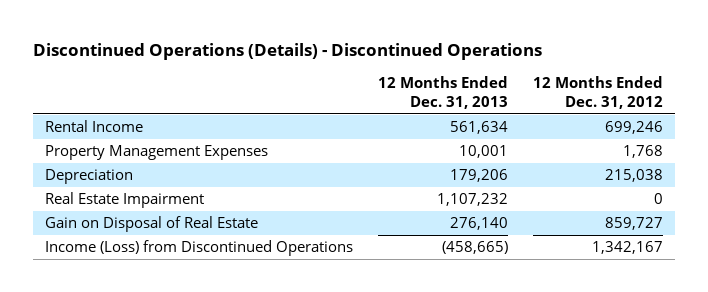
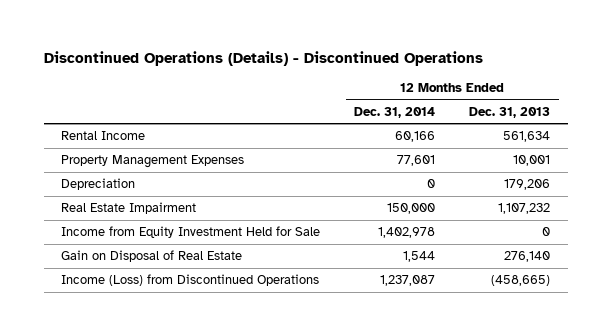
[533,76,664,110] 12 Months Ended Dec. 31, 2012 -> none
none -> [354,106,436,118] Dec. 31, 2014
none -> [60,226,320,239] Income from Equity Investment Held for Sale

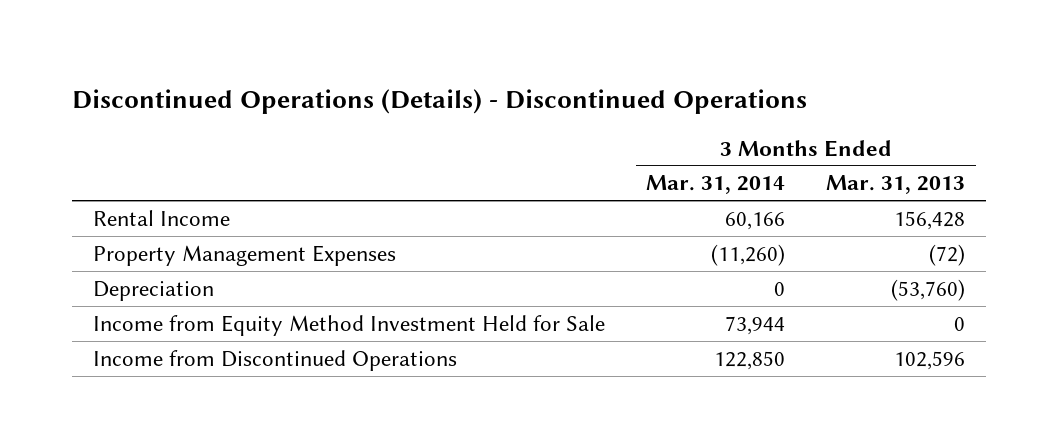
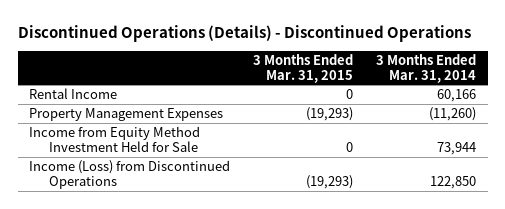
[826,175,966,195] Mar. 31, 2013 -> none
none -> [253,53,354,83] 3 Months Ended Mar. 31, 2015
[92,280,214,301] Depreciation -> none
[92,349,457,371] Income from Discontinued Operations -> [29,160,231,190] Income (Loss) from Discontinued Operations

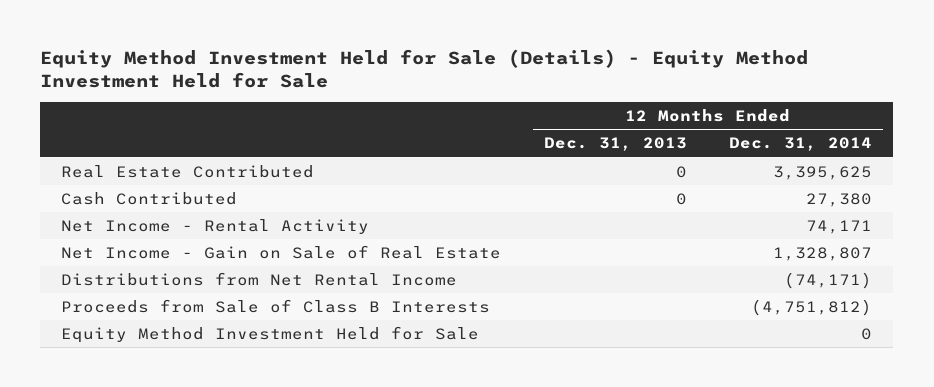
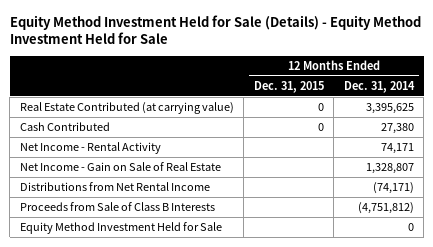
[543,137,687,152] Dec. 31, 2013 -> none
none -> [253,80,324,93] Dec. 31, 2015
[61,164,315,178] Real Estate Contributed -> [19,102,234,115] Real Estate Contributed (at carrying value)

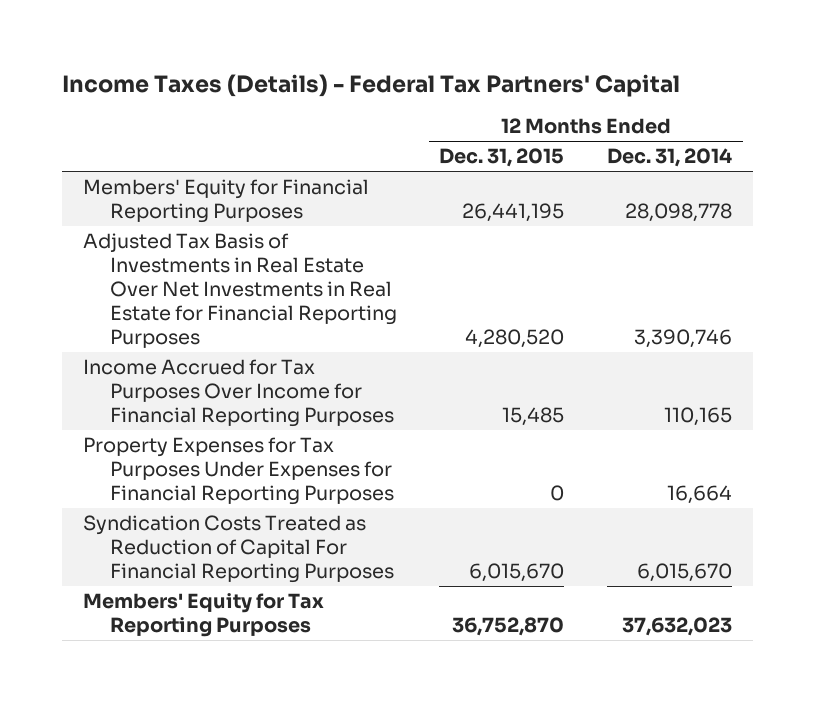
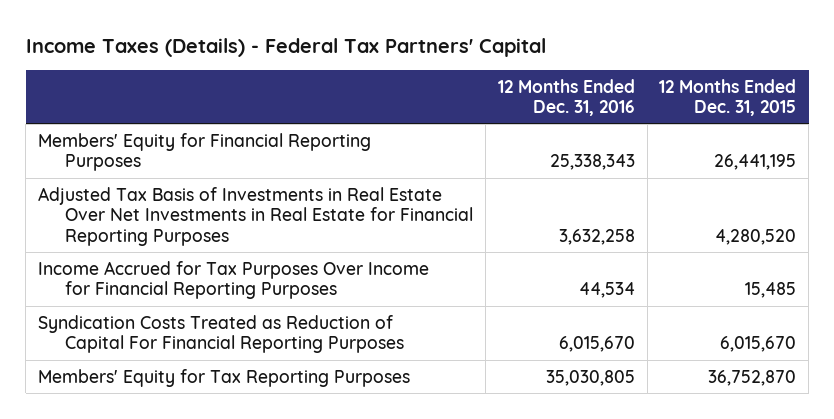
[606,148,732,168] Dec. 31, 2014 -> none
none -> [497,78,635,117] 12 Months Ended Dec. 31, 2016
[82,437,394,505] Property Expenses for Tax Purposes Under Expenses for Financial Reporting Purposes -> none

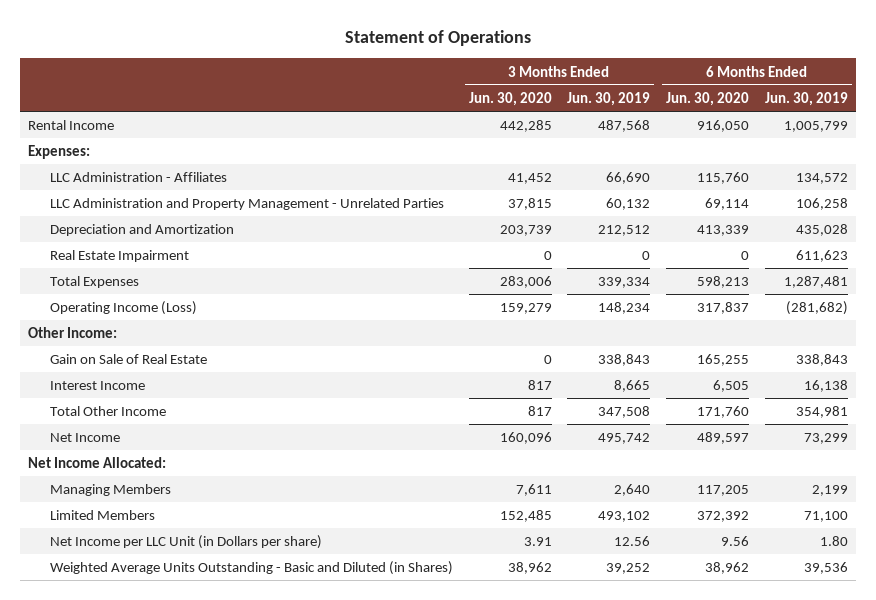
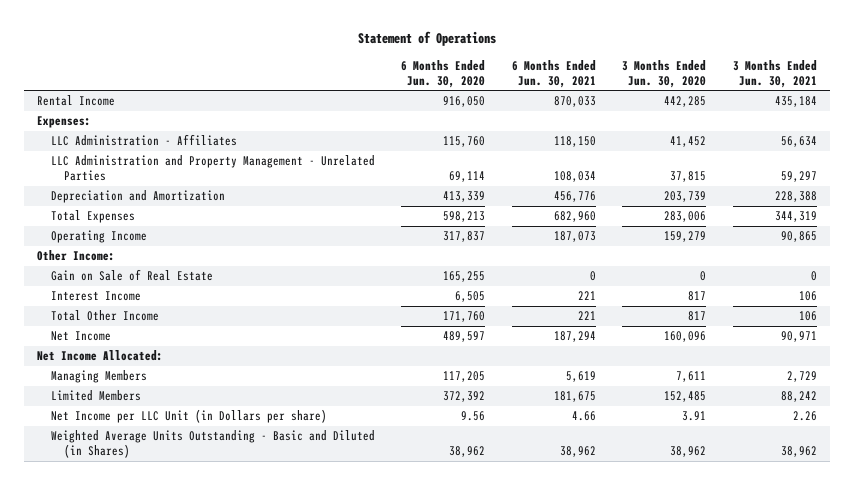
[567,91,651,106] Jun. 30, 2019 -> none
[764,91,848,106] Jun. 30, 2019 -> none
none -> [511,60,596,88] 6 Months Ended Jun. 30, 2021
none -> [732,60,817,88] 3 Months Ended Jun. 30, 2021
[49,250,189,263] Real Estate Impairment -> none
[49,301,197,316] Operating Income (Loss) -> [50,230,147,244] Operating Income

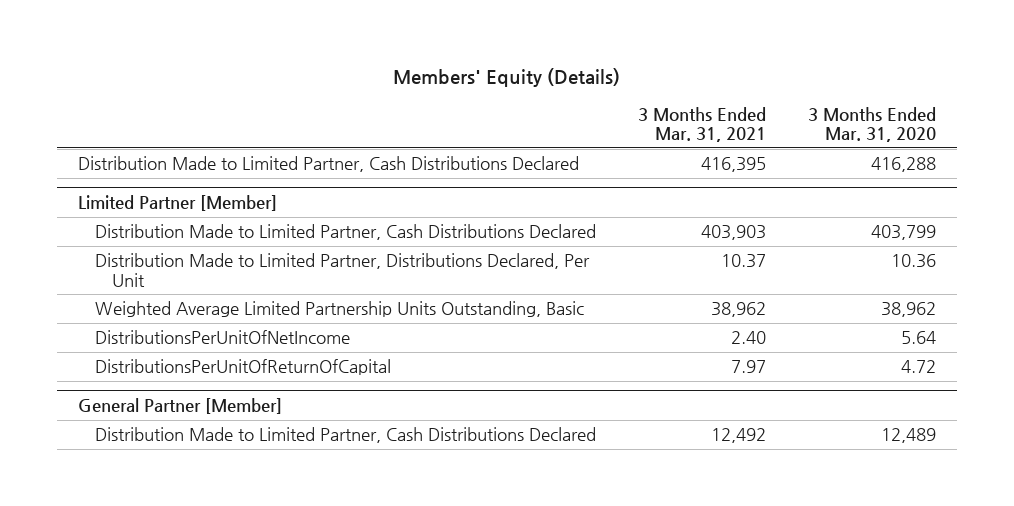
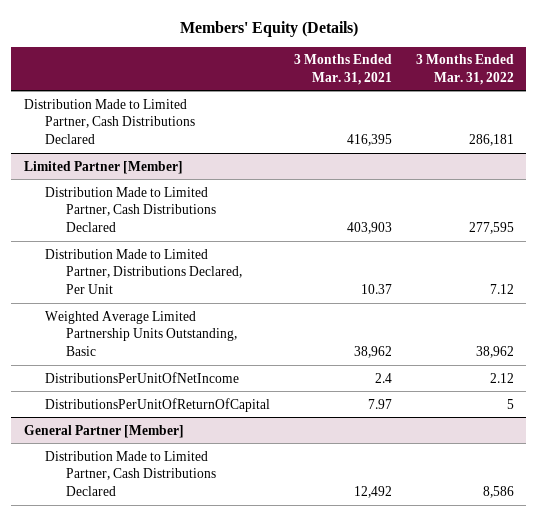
[808,106,937,143] 3 Months Ended Mar. 31, 2020 -> none
none -> [416,54,515,85] 3 Months Ended Mar. 31, 2022
[731,331,767,345] 2.40 -> [374,372,392,383] 2.4

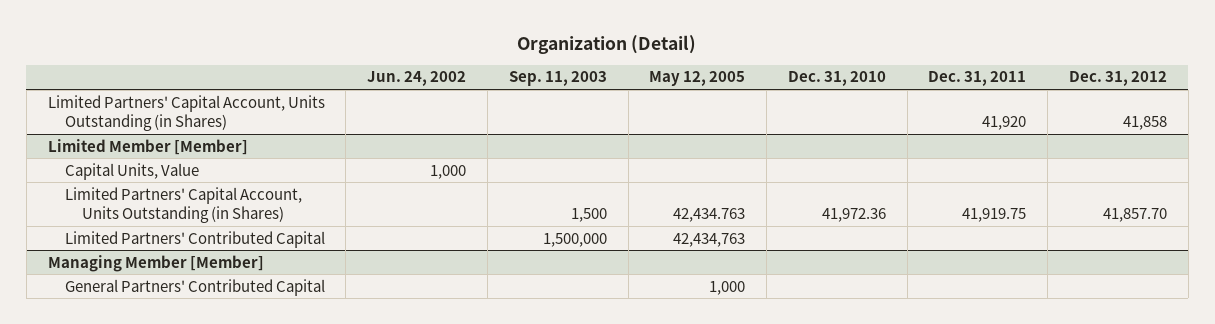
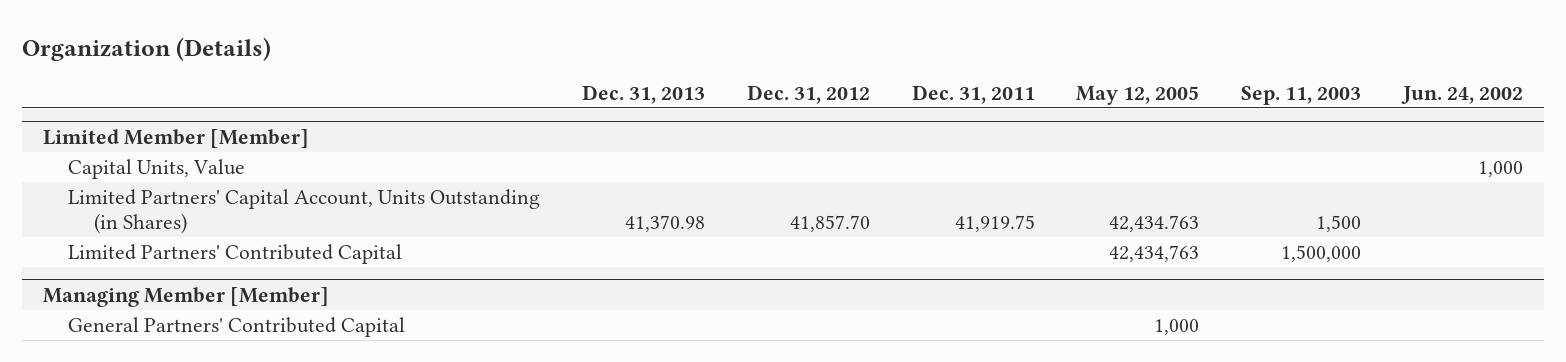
[517,34,697,54] Organization (Detail) -> [22,37,272,62] Organization (Details)
[787,71,886,87] Dec. 31, 2010 -> none
none -> [582,84,706,104] Dec. 31, 2013
[47,94,325,131] Limited Partners' Capital Account, Units Outstanding (in Shares) -> none

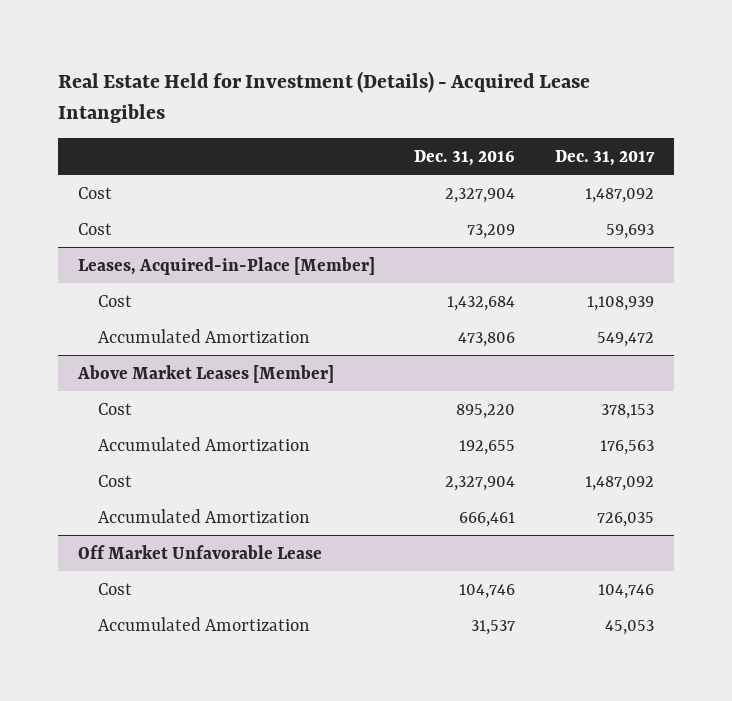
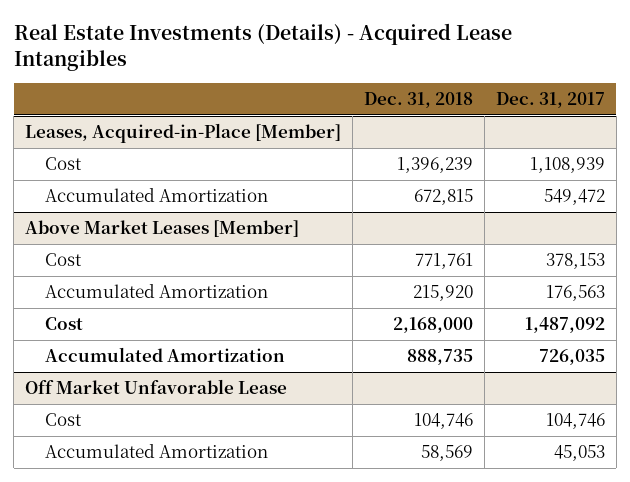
[58,71,591,123] Real Estate Held for Investment (Details) - Acquired Lease Intangibles -> [13,22,512,71] Real Estate Investments (Details) - Acquired Lease Intangibles
[414,149,516,166] Dec. 31, 2016 -> none
none -> [363,91,473,108] Dec. 31, 2018
[77,186,112,199] Cost -> none
[77,222,112,235] Cost -> none

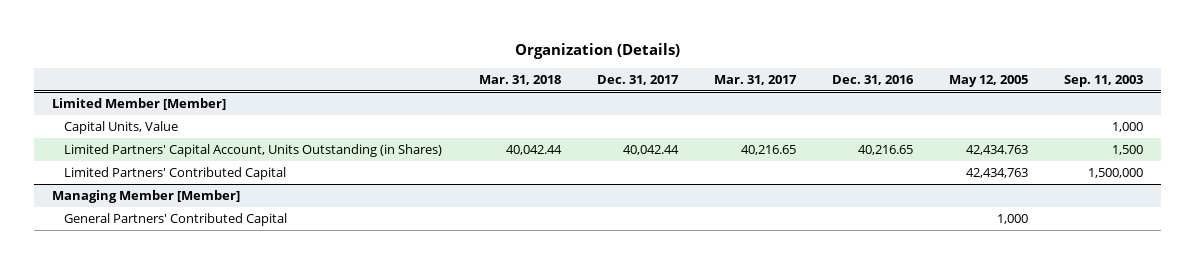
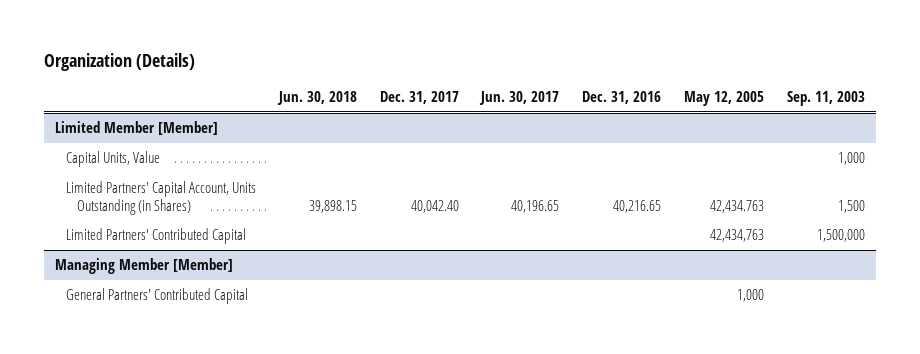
[478,75,561,86] Mar. 31, 2018 -> none
[713,75,797,86] Mar. 31, 2017 -> none
none -> [276,91,357,106] Jun. 30, 2018
none -> [479,91,560,106] Jun. 30, 2017
[622,145,679,156] 40,042.44 -> [410,200,459,214] 40,042.40

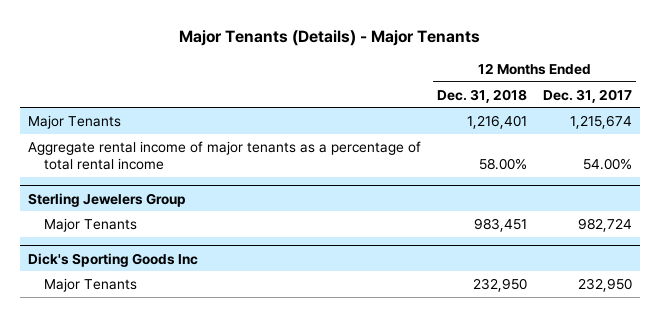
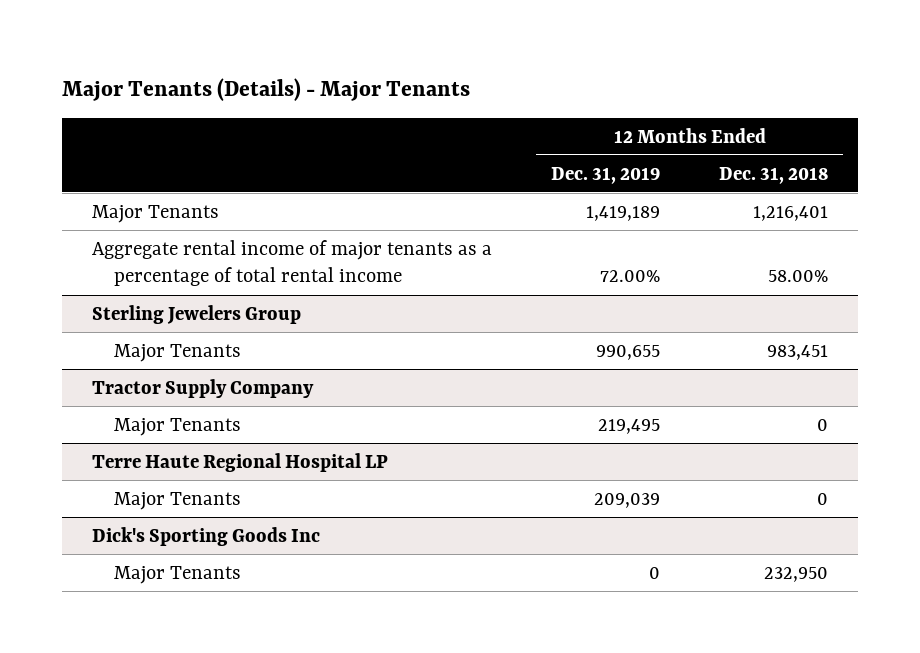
[542,88,632,103] Dec. 31, 2017 -> none
none -> [550,166,660,184] Dec. 31, 2019
none -> [91,378,314,398] Tractor Supply Company
none -> [114,417,242,436] Major Tenants
none -> [91,452,388,472] Terre Haute Regional Hospital LP
none -> [114,491,242,510] Major Tenants

